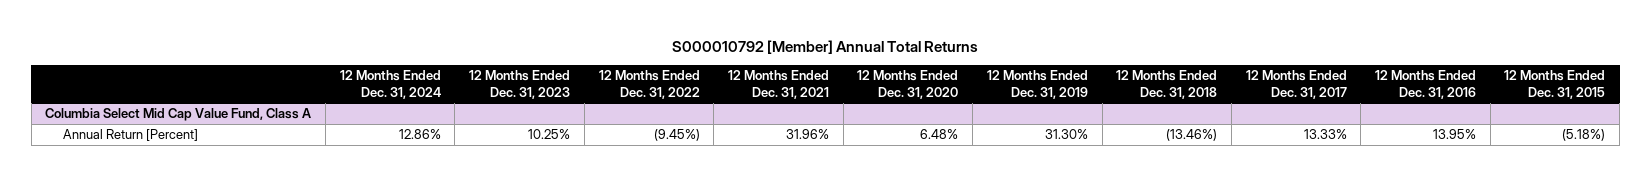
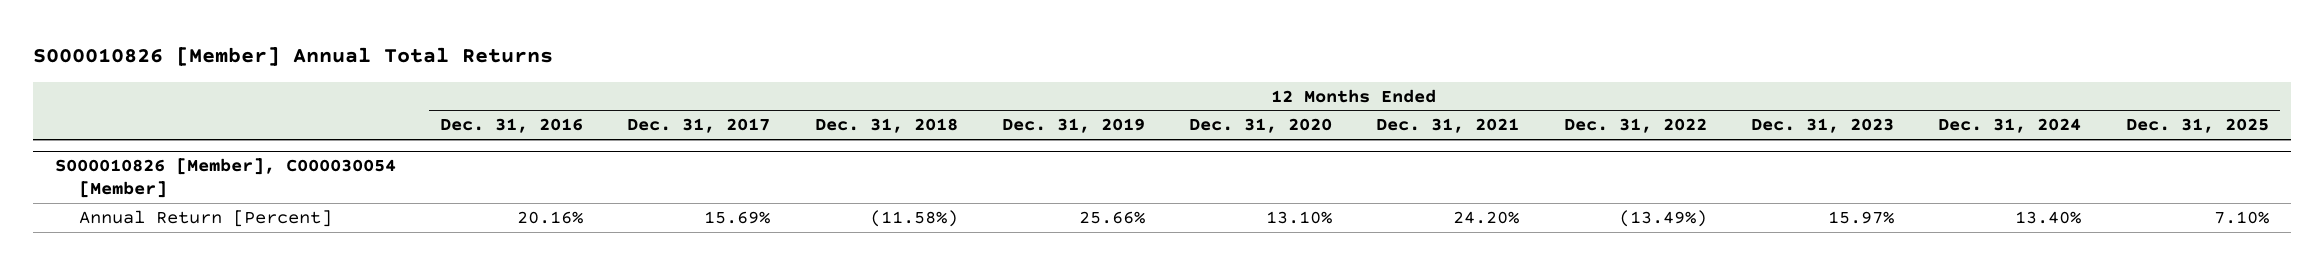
[672,39,979,54] S000010792 [Member] Annual Total Returns -> [32,47,553,67] S000010826 [Member] Annual Total Returns
[1504,69,1606,99] 12 Months Ended Dec. 31, 2015 -> none
none -> [2125,118,2269,134] Dec. 31, 2025
[45,108,312,122] Columbia Select Mid Cap Value Fund, Class A -> none
none -> [54,158,396,198] S000010826 [Member], C000030054 [Member]
[398,129,441,140] 12.86% -> [2015,211,2082,225] 13.40%
[528,129,571,140] 10.25% -> [1828,211,1895,225] 15.97%
[653,129,700,142] (9.45%) -> [1618,210,1707,228] (13.49%)
[785,129,829,140] 31.96% -> [1453,211,1520,225] 24.20%
[920,129,959,140] 6.48% -> [1266,211,1333,225] 13.10%
[1044,129,1088,140] 31.30% -> [1078,211,1145,225] 25.66%
[1166,129,1218,142] (13.46%) -> [869,210,958,228] (11.58%)
[1303,129,1347,140] 13.33% -> [704,211,771,225] 15.69%
[1433,129,1477,140] 13.95% -> [517,211,584,225] 20.16%

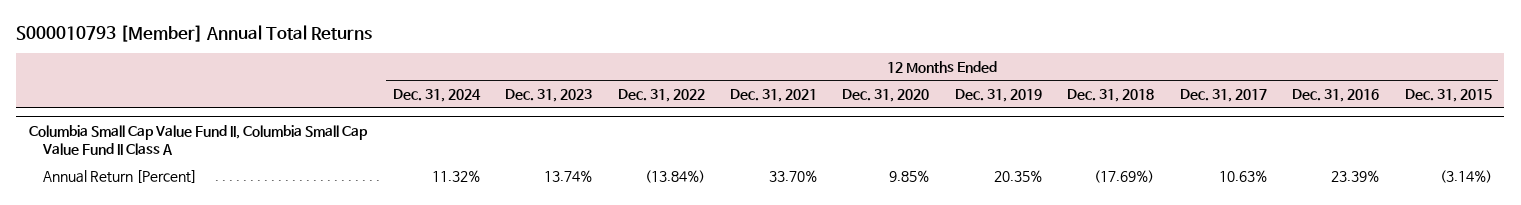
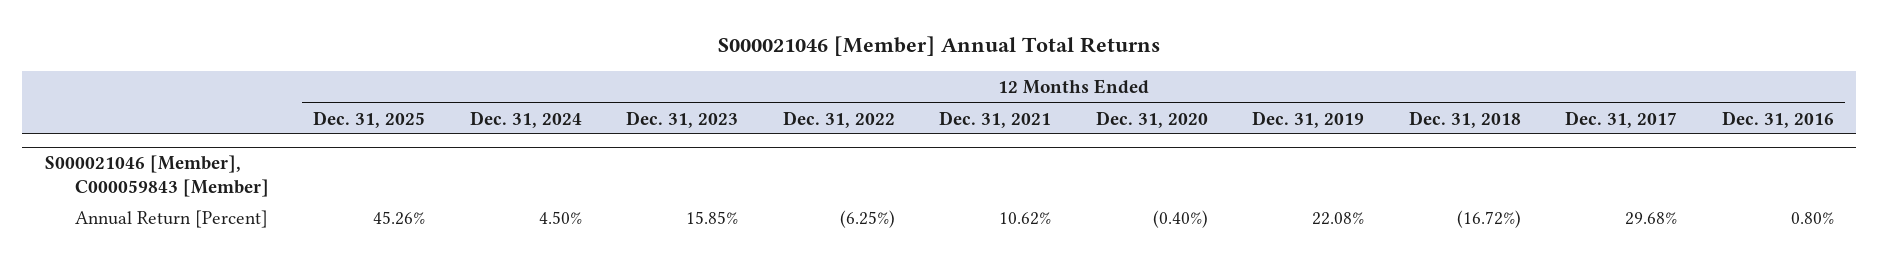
[16,24,373,42] S000010793 [Member] Annual Total Returns -> [718,36,1161,57] S000021046 [Member] Annual Total Returns
[1404,88,1492,102] Dec. 31, 2015 -> none
none -> [313,110,426,128] Dec. 31, 2025
[29,124,369,155] Columbia Small Cap Value Fund II, Columbia Small Cap Value Fund II Class A -> none
none -> [44,154,269,198] S000021046 [Member], C000059843 [Member]
[431,169,480,182] 11.32% -> [538,210,582,224] 4.50%
[544,169,593,182] 13.74% -> [686,210,739,224] 15.85%
[644,169,705,183] (13.84%) -> [839,209,895,228] (6.25%)
[769,169,818,182] 33.70% -> [999,211,1052,225] 10.62%
[889,169,930,182] 9.85% -> [1152,209,1208,228] (0.40%)
[993,169,1042,182] 20.35% -> [1312,211,1365,225] 22.08%
[1094,169,1155,183] (17.69%) -> [1456,209,1521,228] (16.72%)
[1218,169,1267,182] 10.63% -> [1625,211,1678,225] 29.68%
[1331,169,1380,182] 23.39% -> [1790,211,1834,224] 0.80%

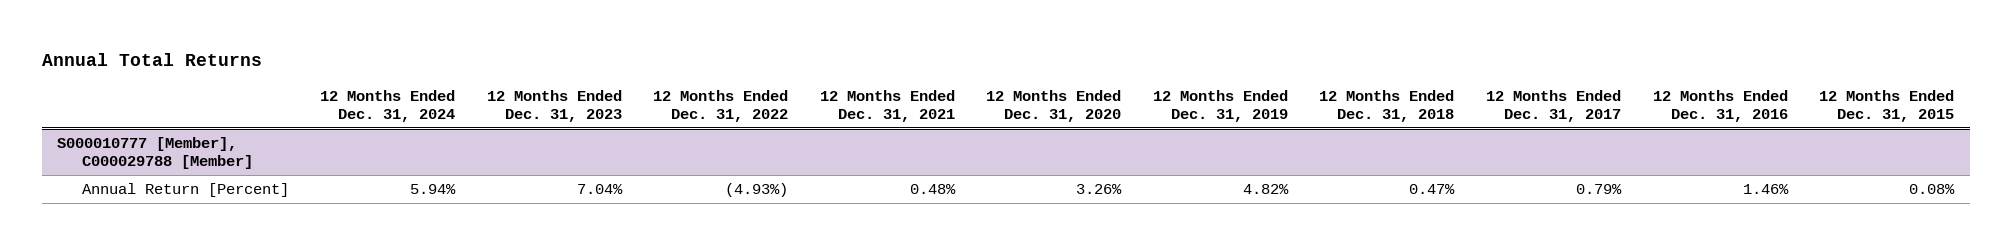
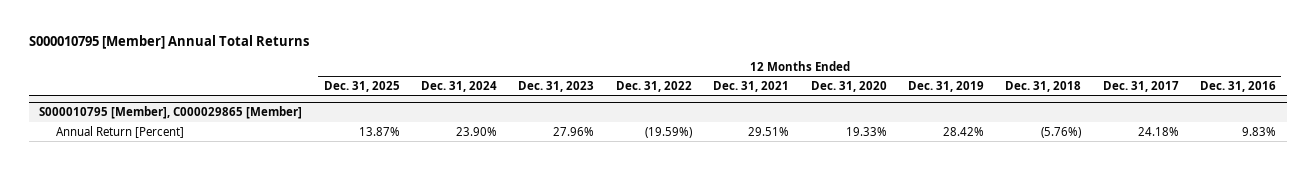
[41,52,262,66] Annual Total Returns -> [28,35,309,50] S000010795 [Member] Annual Total Returns
[1819,89,1955,123] 12 Months Ended Dec. 31, 2015 -> none
none -> [323,80,400,92] Dec. 31, 2025
[57,137,253,170] S000010777 [Member], C000029788 [Member] -> none
none -> [39,106,303,120] S000010795 [Member], C000029865 [Member]
[410,184,457,195] 5.94% -> [455,126,497,136] 23.90%
[576,184,623,195] 7.04% -> [553,126,595,136] 27.96%
[725,183,789,198] (4.93%) -> [644,126,692,138] (19.59%)
[909,184,956,195] 0.48% -> [748,126,790,136] 29.51%
[1076,184,1123,195] 3.26% -> [845,126,887,136] 19.33%
[1242,184,1289,195] 4.82% -> [942,126,984,136] 28.42%
[1409,184,1456,195] 0.47% -> [1041,126,1082,138] (5.76%)
[1575,184,1622,195] 0.79% -> [1137,126,1179,136] 24.18%
[1742,184,1789,195] 1.46% -> [1242,126,1277,136] 9.83%

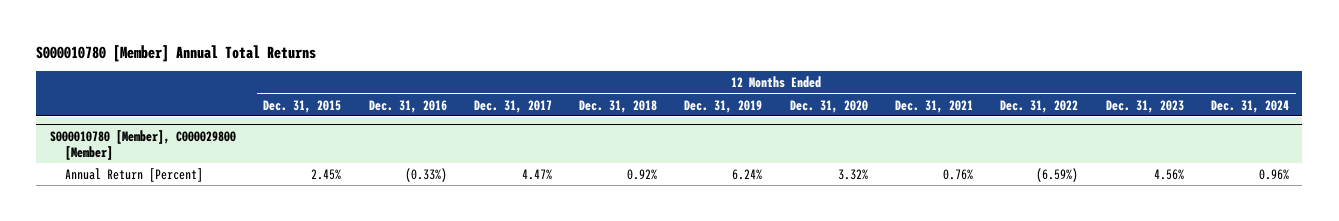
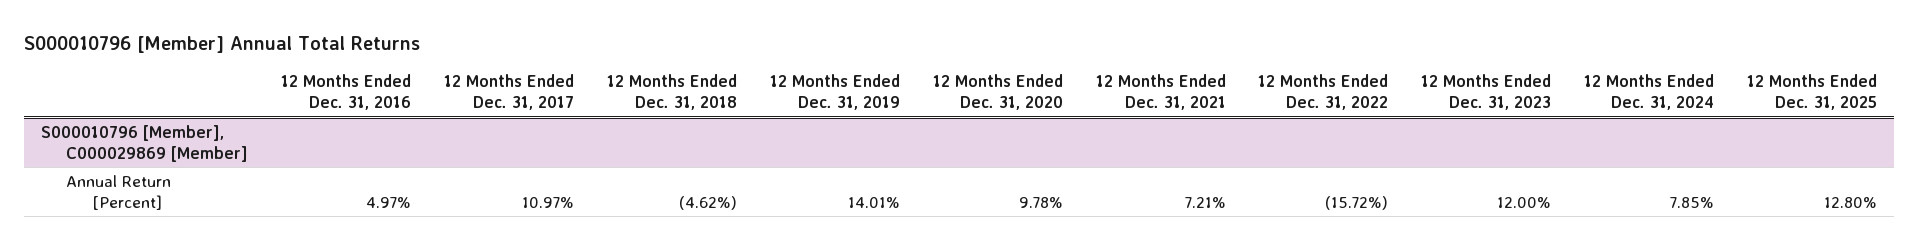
[36,44,317,62] S000010780 [Member] Annual Total Returns -> [24,36,421,54] S000010796 [Member] Annual Total Returns
[263,99,342,113] Dec. 31, 2015 -> none
none -> [1747,74,1878,111] 12 Months Ended Dec. 31, 2025
[50,129,237,160] S000010780 [Member], C000029800 [Member] -> none
none -> [40,124,249,162] S000010796 [Member], C000029869 [Member]
[404,167,447,182] (0.33%) -> [366,196,412,208] 4.97%
[521,168,552,180] 4.47% -> [521,196,574,208] 10.97%
[627,168,658,180] 0.92% -> [678,195,737,210] (4.62%)
[732,168,763,180] 6.24% -> [847,196,900,208] 14.01%
[837,168,868,180] 3.32% -> [1018,196,1063,208] 9.78%
[943,168,974,180] 0.76% -> [1184,196,1226,208] 7.21%
[1036,167,1079,182] (6.59%) -> [1325,195,1389,210] (15.72%)
[1153,168,1184,180] 4.56% -> [1497,196,1552,208] 12.00%
[1258,168,1289,180] 0.96% -> [1670,196,1715,208] 7.85%

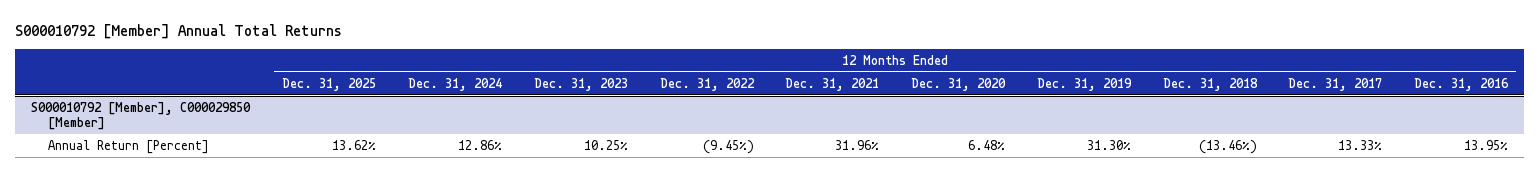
[24,36,421,54] S000010796 [Member] Annual Total Returns -> [15,23,343,39] S000010792 [Member] Annual Total Returns
[40,124,249,162] S000010796 [Member], C000029869 [Member] -> none
none -> [31,101,252,131] S000010792 [Member], C000029850 [Member]
[366,196,412,208] 4.97% -> [1464,139,1509,150] 13.95%
[521,196,574,208] 10.97% -> [1338,139,1383,150] 13.33%
[678,195,737,210] (4.62%) -> [1198,139,1257,154] (13.46%)
[847,196,900,208] 14.01% -> [1086,139,1131,150] 31.30%
[1018,196,1063,208] 9.78% -> [968,139,1006,150] 6.48%
[1184,196,1226,208] 7.21% -> [835,139,880,150] 31.96%
[1325,195,1389,210] (15.72%) -> [702,139,754,154] (9.45%)
[1497,196,1552,208] 12.00% -> [583,139,628,150] 10.25%
[1670,196,1715,208] 7.85% -> [457,139,502,150] 12.86%
[1824,196,1878,208] 12.80% -> [332,139,377,150] 13.62%

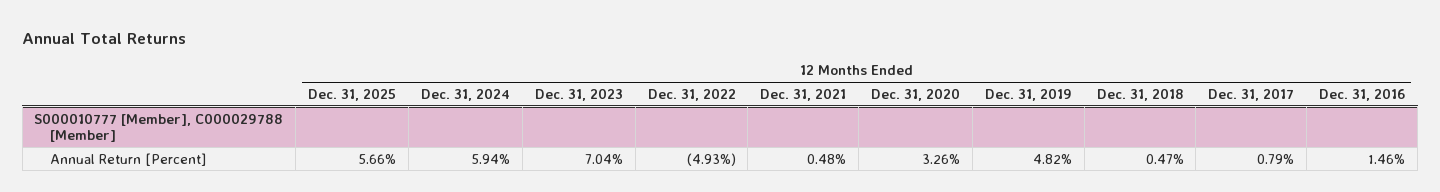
[15,23,343,39] S000010792 [Member] Annual Total Returns -> [22,33,187,45] Annual Total Returns
[31,101,252,131] S000010792 [Member], C000029850 [Member] -> none
none -> [34,112,284,143] S000010777 [Member], C000029788 [Member]
[332,139,377,150] 13.62% -> [358,153,397,164] 5.66%
[457,139,502,150] 12.86% -> [471,153,511,164] 5.94%
[583,139,628,150] 10.25% -> [584,153,623,164] 7.04%
[702,139,754,154] (9.45%) -> [686,152,736,166] (4.93%)
[835,139,880,150] 31.96% -> [807,153,847,164] 0.48%
[968,139,1006,150] 6.48% -> [922,153,961,164] 3.26%
[1086,139,1131,150] 31.30% -> [1032,153,1072,164] 4.82%
[1198,139,1257,154] (13.46%) -> [1145,153,1184,164] 0.47%
[1338,139,1383,150] 13.33% -> [1257,153,1295,164] 0.79%
[1464,139,1509,150] 13.95% -> [1368,153,1406,164] 1.46%

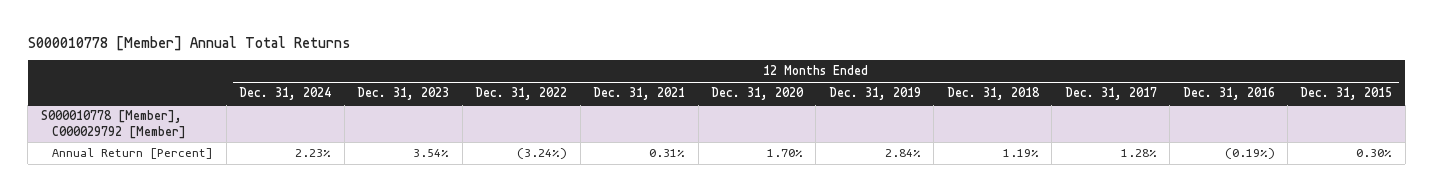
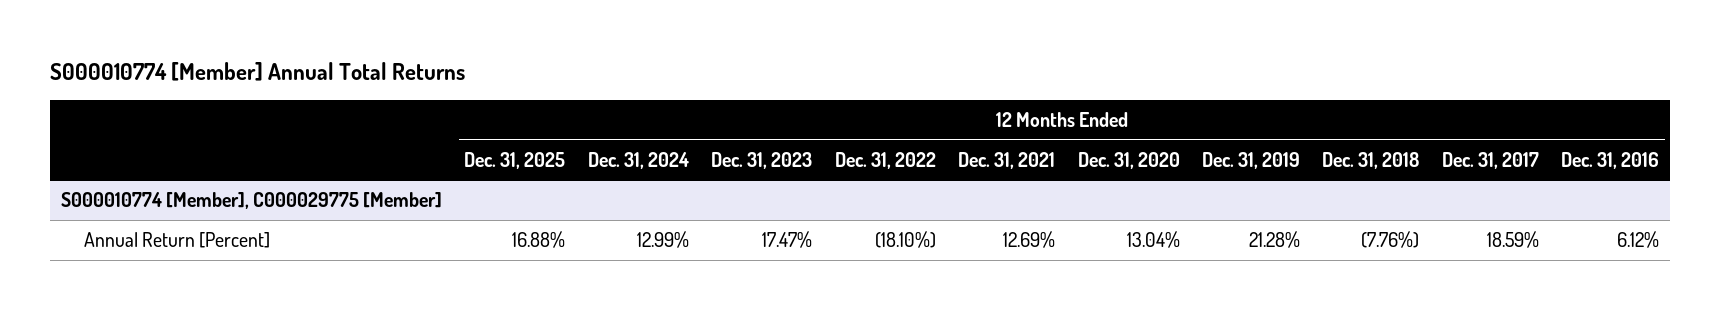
[27,35,351,51] S000010778 [Member] Annual Total Returns -> [49,62,465,82] S000010774 [Member] Annual Total Returns
[1300,87,1393,101] Dec. 31, 2015 -> none
none -> [464,151,566,169] Dec. 31, 2025
[40,110,187,139] S000010778 [Member], C000029792 [Member] -> none
none -> [61,192,443,210] S000010774 [Member], C000029775 [Member]
[295,149,332,158] 2.23% -> [636,231,689,249] 12.99%
[413,149,450,158] 3.54% -> [762,231,813,249] 17.47%
[517,148,568,160] (3.24%) -> [874,231,936,249] (18.10%)
[649,149,686,158] 0.31% -> [1003,231,1056,249] 12.69%
[766,149,803,158] 1.70% -> [1126,231,1180,249] 13.04%
[884,149,921,158] 2.84% -> [1248,231,1300,249] 21.28%
[1002,149,1039,158] 1.19% -> [1361,231,1420,249] (7.76%)
[1120,149,1157,158] 1.28% -> [1486,231,1539,249] 18.59%
[1224,148,1275,160] (0.19%) -> [1617,231,1660,249] 6.12%

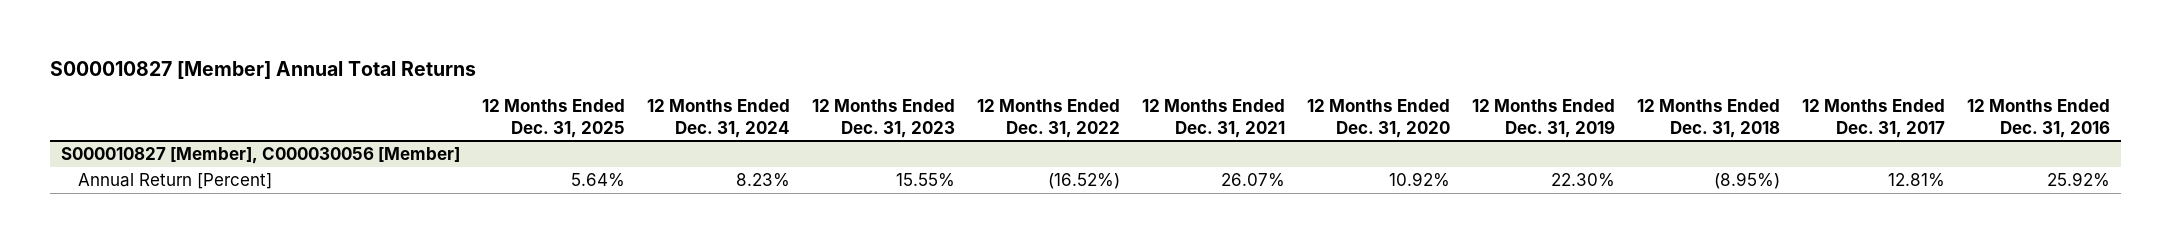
[49,62,465,82] S000010774 [Member] Annual Total Returns -> [50,61,477,80] S000010827 [Member] Annual Total Returns
[61,192,443,210] S000010774 [Member], C000029775 [Member] -> none
none -> [61,146,461,164] S000010827 [Member], C000030056 [Member]
[512,231,566,249] 16.88% -> [571,172,626,187] 5.64%
[636,231,689,249] 12.99% -> [736,172,791,187] 8.23%
[762,231,813,249] 17.47% -> [896,172,956,187] 15.55%
[874,231,936,249] (18.10%) -> [1048,172,1121,189] (16.52%)
[1003,231,1056,249] 12.69% -> [1221,172,1286,187] 26.07%
[1126,231,1180,249] 13.04% -> [1389,171,1451,187] 10.92%
[1248,231,1300,249] 21.28% -> [1551,172,1616,187] 22.30%
[1361,231,1420,249] (7.76%) -> [1714,171,1781,189] (8.95%)
[1486,231,1539,249] 18.59% -> [1888,172,1946,187] 12.81%
[1617,231,1660,249] 6.12% -> [2047,171,2111,187] 25.92%

